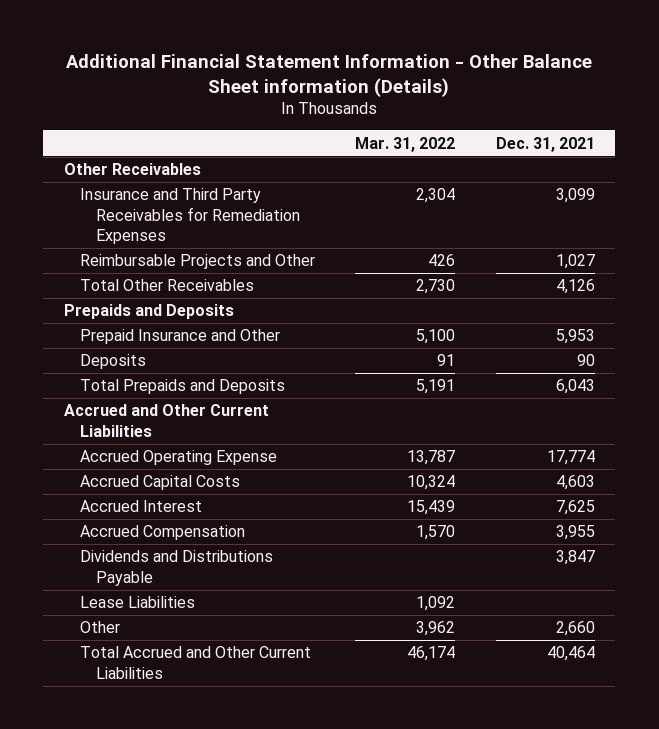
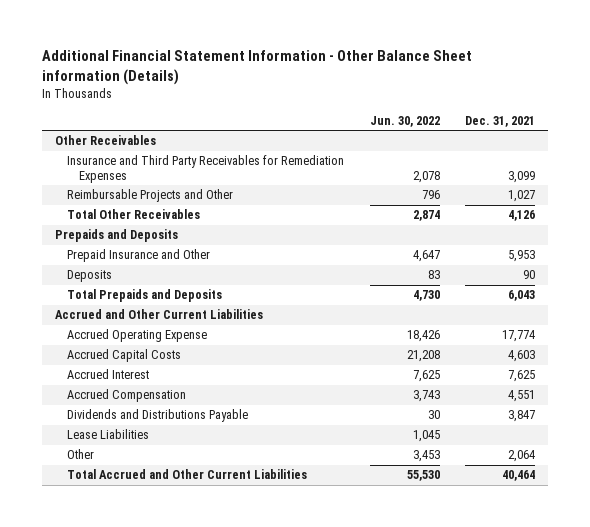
[355,136,456,152] Mar. 31, 2022 -> none
none -> [369,115,440,127] Jun. 30, 2022
[555,525,595,541] 3,955 -> [508,390,536,403] 4,551
[555,621,595,637] 2,660 -> [508,450,536,463] 2,064

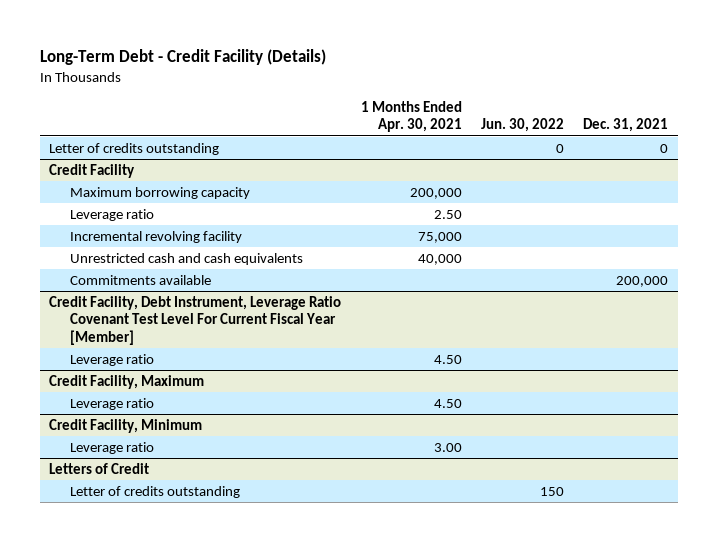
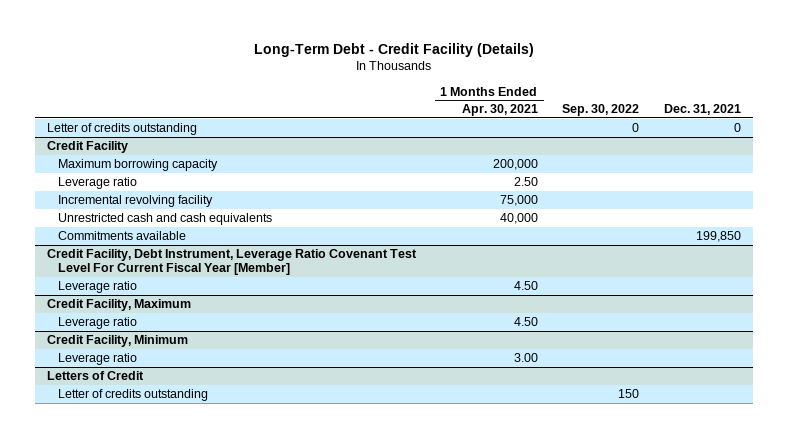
[480,118,564,133] Jun. 30, 2022 -> none
none -> [562,104,640,117] Sep. 30, 2022
[616,275,669,287] 200,000 -> [696,231,742,243] 199,850

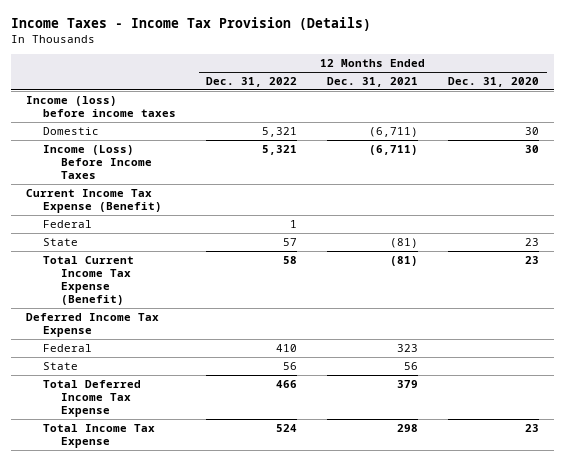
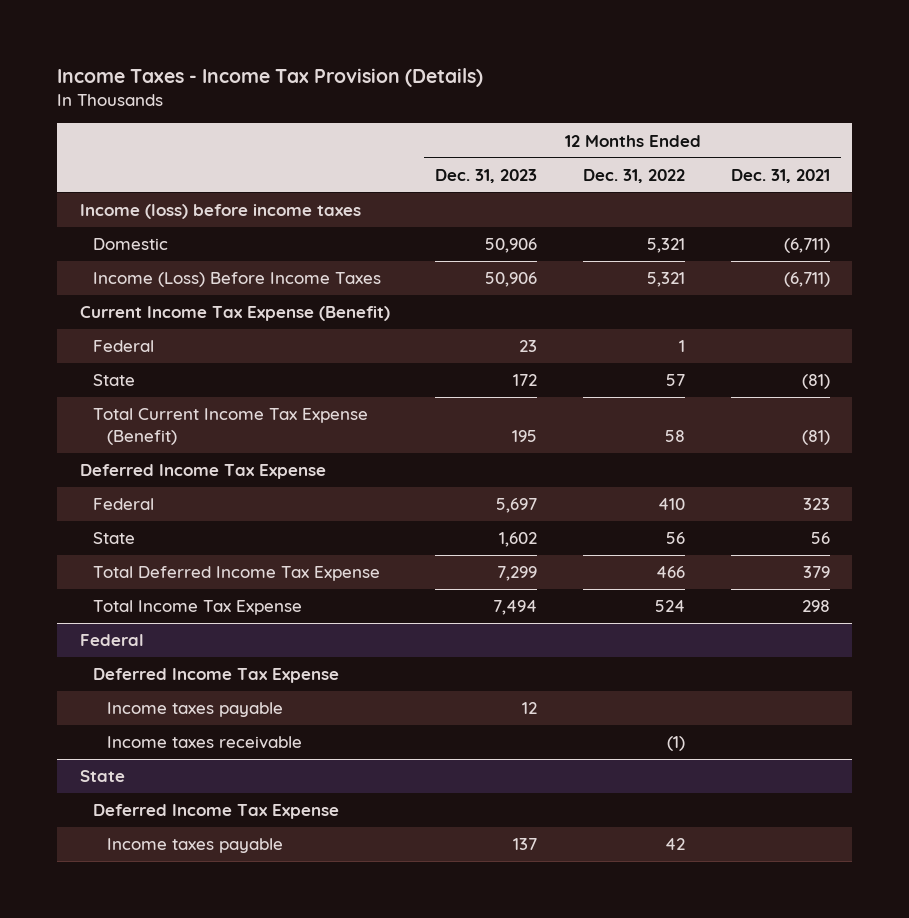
[448,77,540,88] Dec. 31, 2020 -> none
none -> [435,168,538,183] Dec. 31, 2023
none -> [79,634,144,647] Federal
none -> [93,668,340,684] Deferred Income Tax Expense
none -> [106,702,283,718] Income taxes payable
none -> [106,736,302,750] Income taxes receivable
none -> [79,770,125,783] State
none -> [93,804,340,820] Deferred Income Tax Expense
none -> [106,838,283,854] Income taxes payable

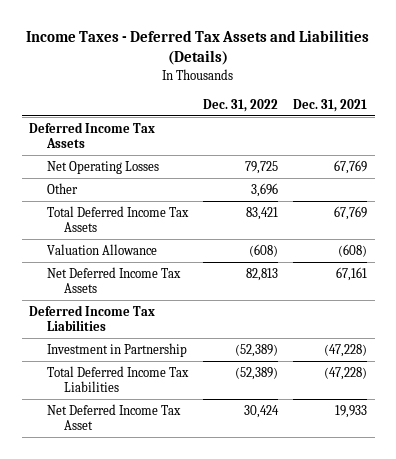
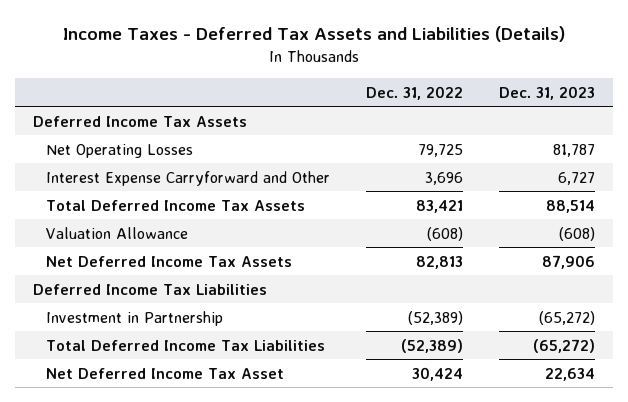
[293,98,368,112] Dec. 31, 2021 -> none
none -> [499,85,596,100] Dec. 31, 2023
[46,182,78,194] Other -> [46,170,331,186] Interest Expense Carryforward and Other

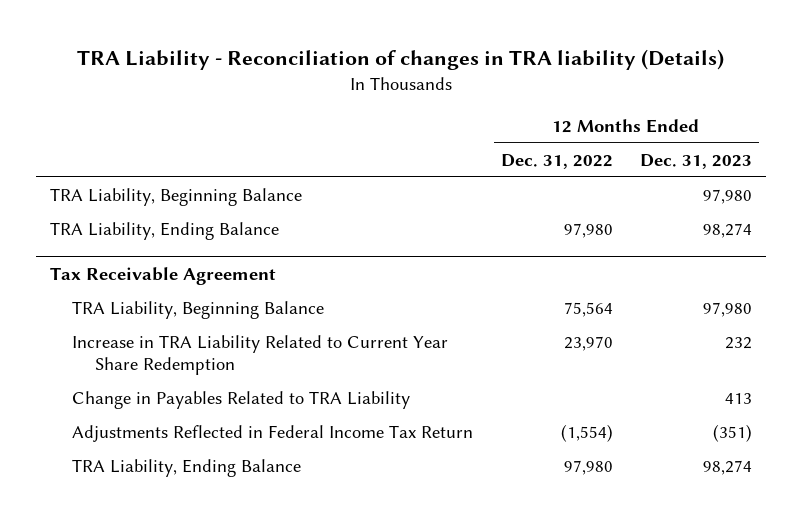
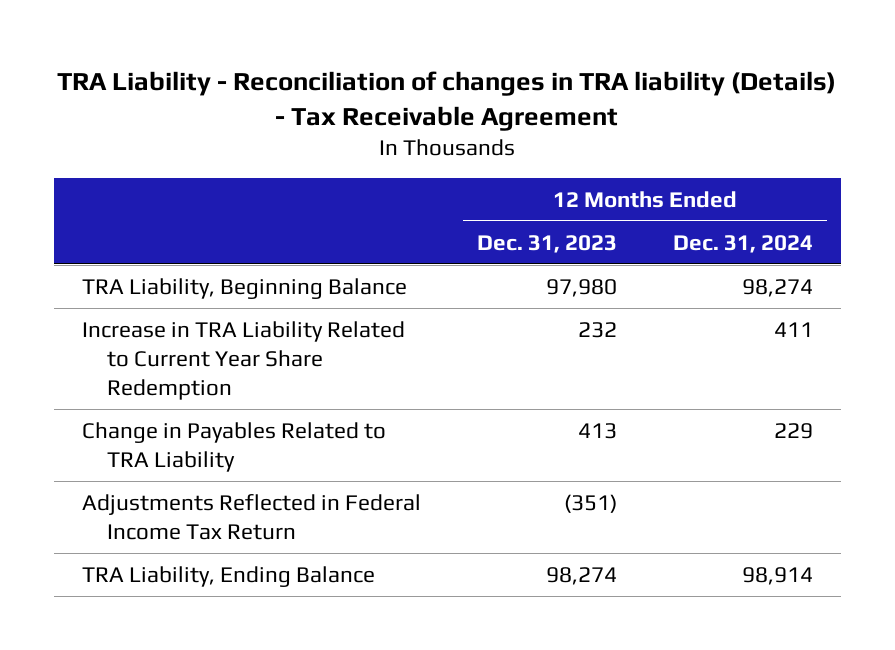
[77,49,725,71] TRA Liability - Reconciliation of changes in TRA liability (Details) -> [57,70,837,131] TRA Liability - Reconciliation of changes in TRA liability (Details) - Tax Receivable Agreement
[500,153,613,169] Dec. 31, 2022 -> none
none -> [672,234,813,253] Dec. 31, 2024
[49,222,279,241] TRA Liability, Ending Balance -> none
[49,266,276,285] Tax Receivable Agreement -> none
[72,301,325,320] TRA Liability, Beginning Balance -> none

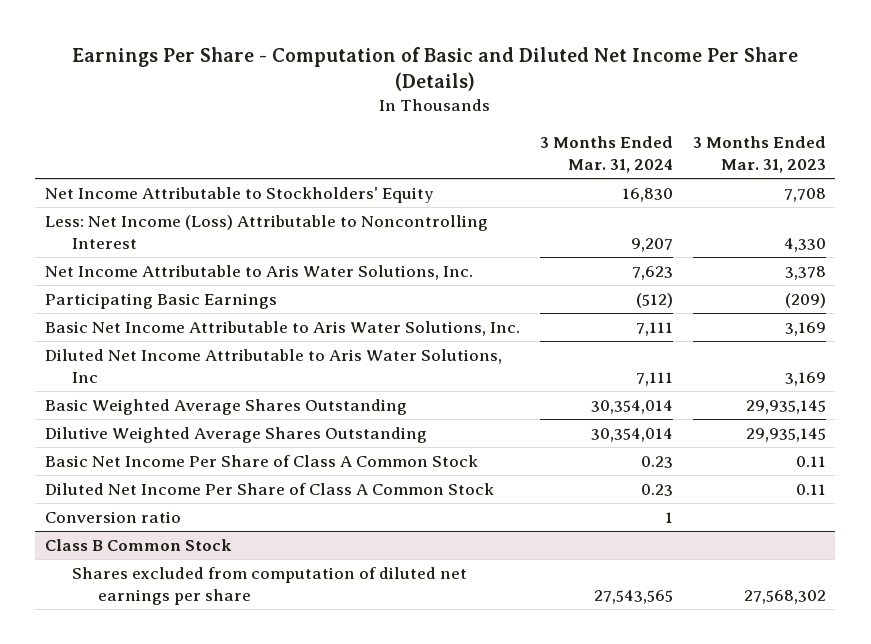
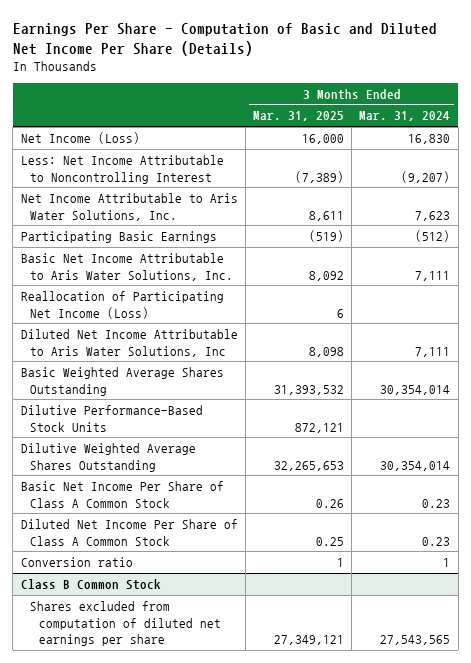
[692,136,826,173] 3 Months Ended Mar. 31, 2023 -> none
none -> [253,111,345,122] Mar. 31, 2025
[44,187,434,204] Net Income Attributable to Stockholders' Equity -> [20,131,140,144] Net Income (Loss)
[44,215,488,249] Less: Net Income (Loss) Attributable to Noncontrolling Interest -> [20,154,224,184] Less: Net Income Attributable to Noncontrolling Interest
[630,237,673,252] 9,207 -> [401,170,451,183] (9,207)
none -> [20,290,224,319] Reallocation of Participating Net Income (Loss)
none -> [20,404,203,432] Dilutive Performance-Based Stock Units

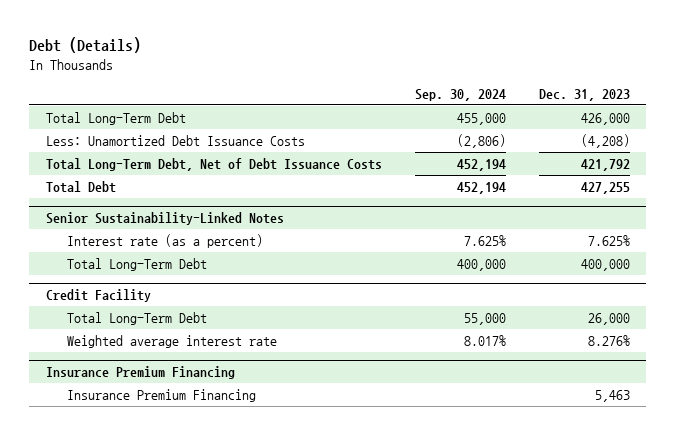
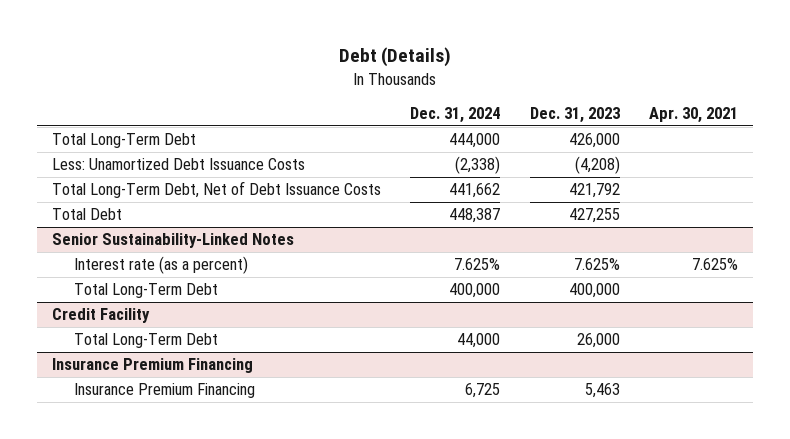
[414,88,506,101] Sep. 30, 2024 -> none
none -> [410,107,501,124] Dec. 31, 2024
none -> [648,107,738,124] Apr. 30, 2021
[67,334,278,348] Weighted average interest rate -> none

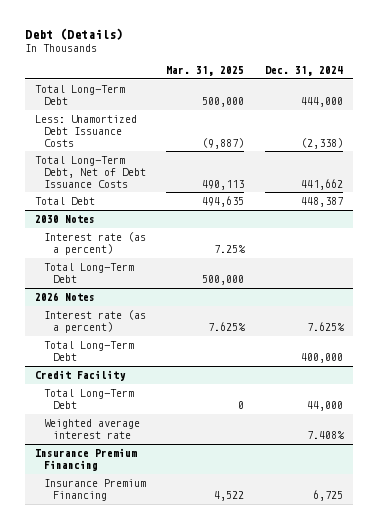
[529,107,620,124] Dec. 31, 2023 -> none
[648,107,738,124] Apr. 30, 2021 -> none
none -> [166,65,245,76] Mar. 31, 2025
none -> [35,215,96,224] 2030 Notes
none -> [44,232,147,255] Interest rate (as a percent)
none -> [44,263,135,283] Total Long-Term Debt
[51,233,294,249] Senior Sustainability-Linked Notes -> [35,292,96,302] 2026 Notes
none -> [44,419,141,439] Weighted average interest rate

